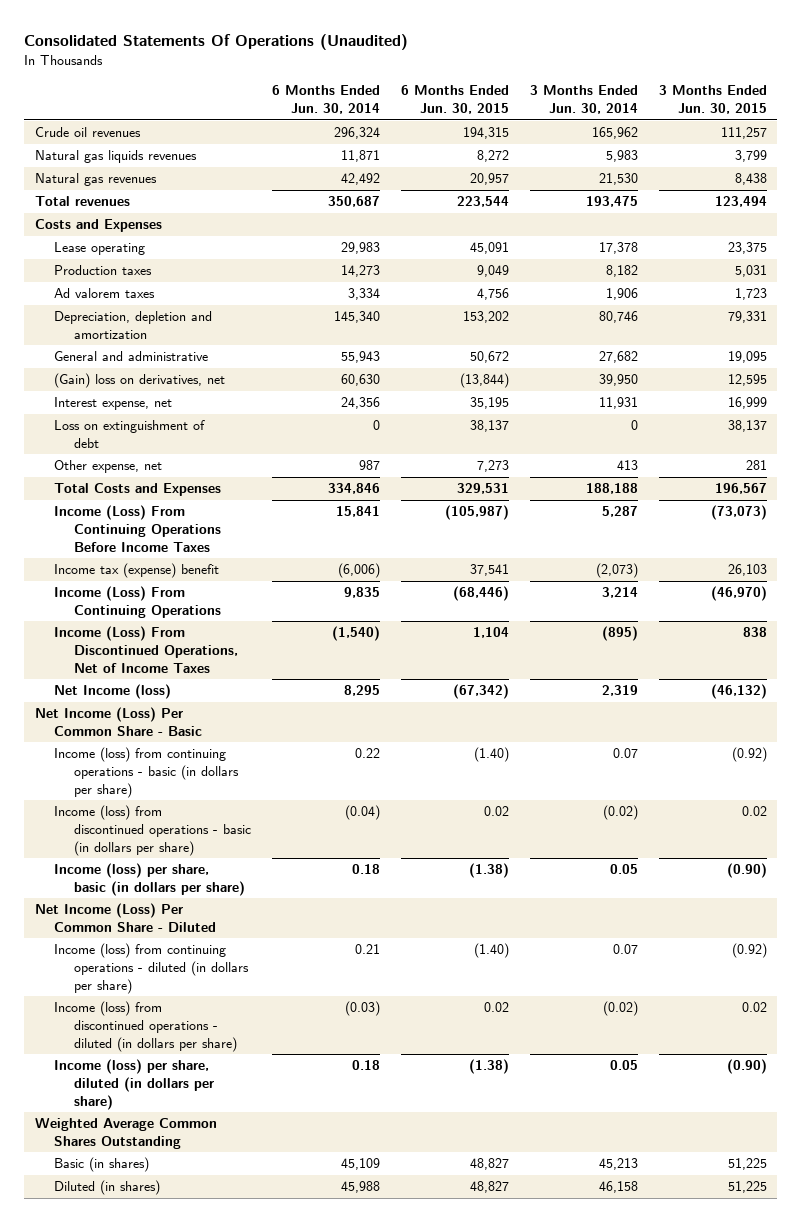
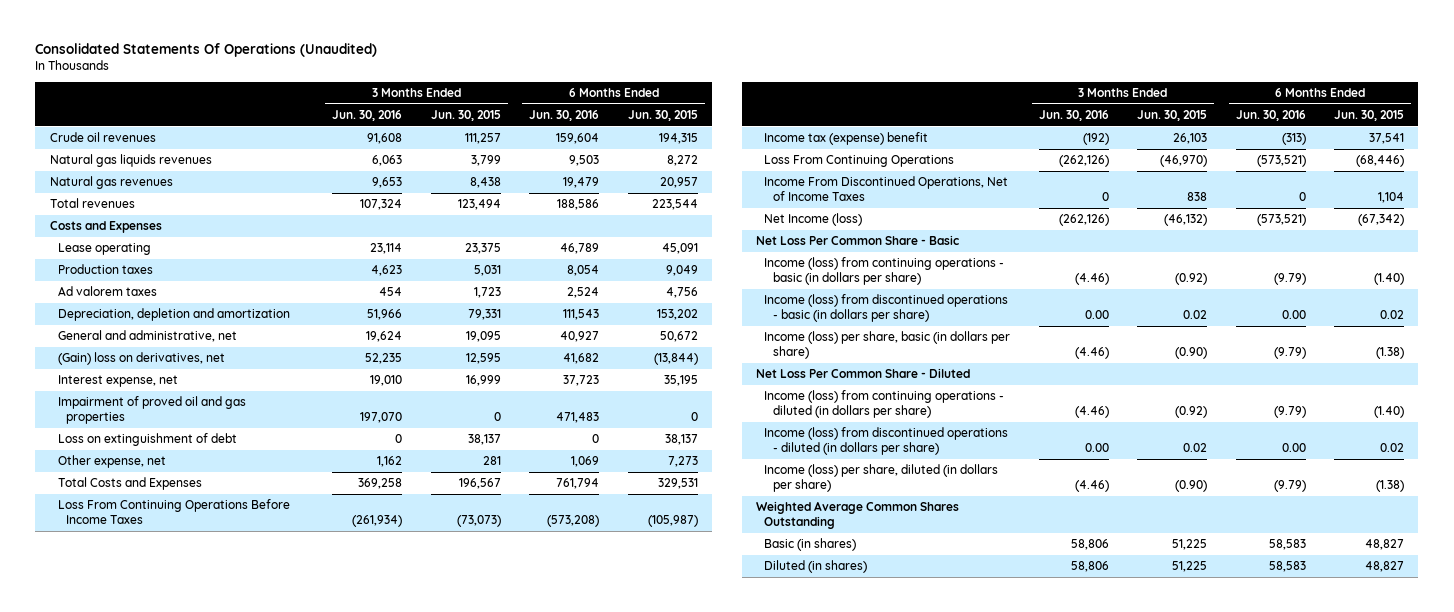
[272,85,381,115] 6 Months Ended Jun. 30, 2014 -> none
[529,85,638,115] 3 Months Ended Jun. 30, 2014 -> none
none -> [332,110,403,122] Jun. 30, 2016
none -> [529,110,600,122] Jun. 30, 2016
[54,351,209,362] General and administrative -> [57,330,237,343] General and administrative, net
none -> [57,396,246,425] Impairment of proved oil and gas properties
[54,505,222,552] Income (Loss) From Continuing Operations Before Income Taxes -> [57,499,290,525] Loss From Continuing Operations Before Income Taxes
[54,586,222,619] Income (Loss) From Continuing Operations -> [764,155,955,168] Loss From Continuing Operations
[54,626,239,673] Income (Loss) From Discontinued Operations, Net of Income Taxes -> [764,176,1009,202] Income From Discontinued Operations, Net of Income Taxes
[34,707,203,737] Net Income (Loss) Per Common Share - Basic -> [755,235,959,246] Net Loss Per Common Share - Basic
[34,903,217,933] Net Income (Loss) Per Common Share - Diluted -> [755,368,970,379] Net Loss Per Common Share - Diluted

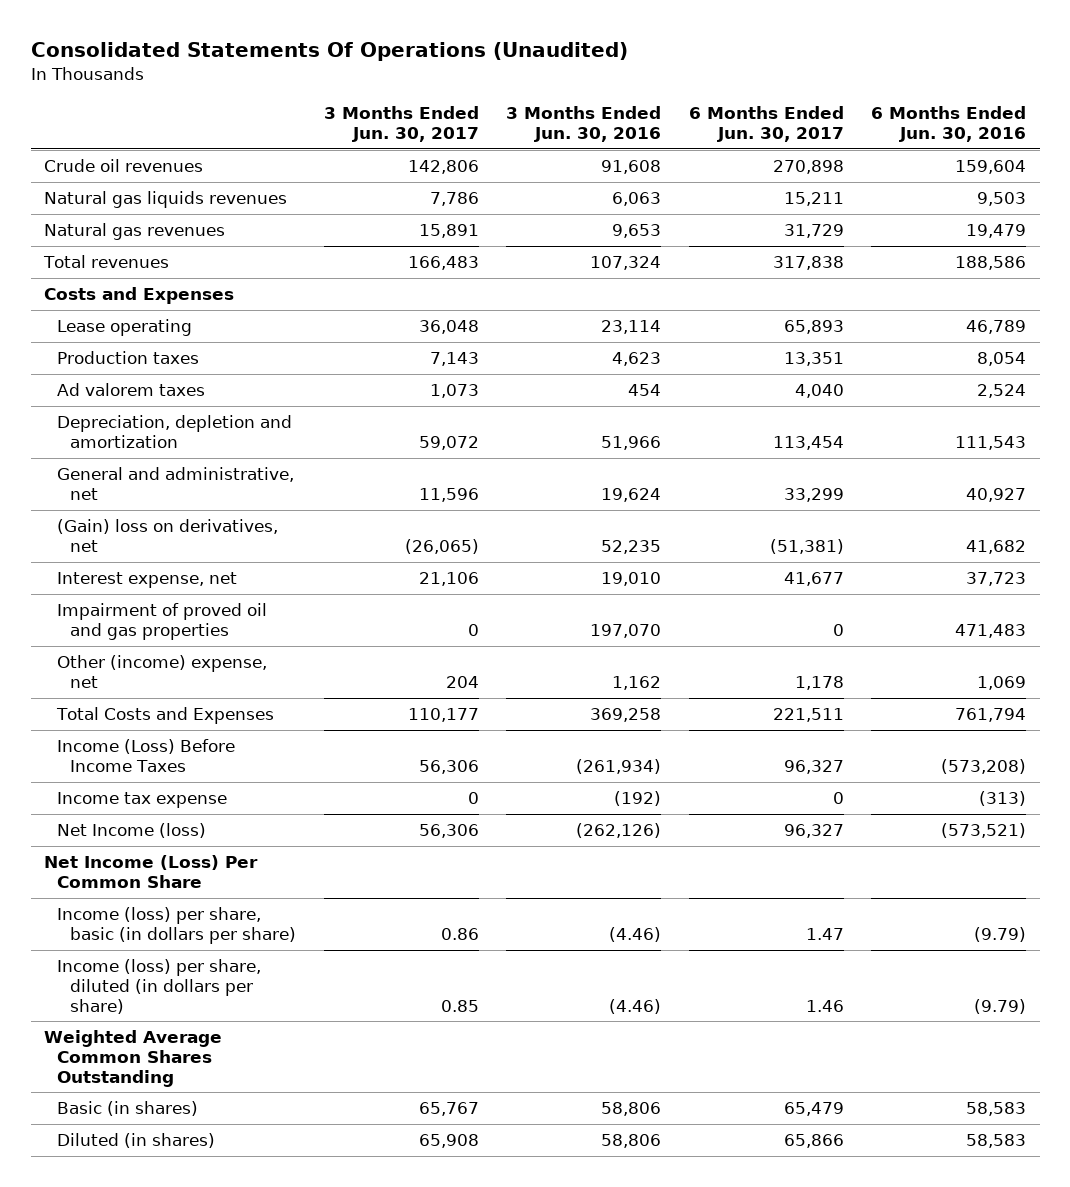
[430,110,501,122] Jun. 30, 2015 -> none
[627,110,698,122] Jun. 30, 2015 -> none
none -> [323,106,479,143] 3 Months Ended Jun. 30, 2017
none -> [688,106,844,143] 6 Months Ended Jun. 30, 2017
[57,433,237,447] Loss on extinguishment of debt -> none
[57,455,166,469] Other expense, net -> [57,655,268,688] Other (income) expense, net
[764,155,955,168] Loss From Continuing Operations -> none
[764,176,1009,202] Income From Discontinued Operations, Net of Income Taxes -> none
[57,499,290,525] Loss From Continuing Operations Before Income Taxes -> [57,739,236,772] Income (Loss) Before Income Taxes
[764,132,929,146] Income tax (expense) benefit -> [57,792,228,809] Income tax expense
[764,257,1005,286] Income (loss) from continuing operations - basic (in dollars per share) -> none
[764,294,1009,323] Income (loss) from discontinued operations - basic (in dollars per share) -> none
[755,235,959,246] Net Loss Per Common Share - Basic -> [44,855,259,888] Net Income (Loss) Per Common Share
[755,368,970,379] Net Loss Per Common Share - Diluted -> none
[764,390,1005,419] Income (loss) from continuing operations - diluted (in dollars per share) -> none
[764,427,1009,456] Income (loss) from discontinued operations - diluted (in dollars per share) -> none

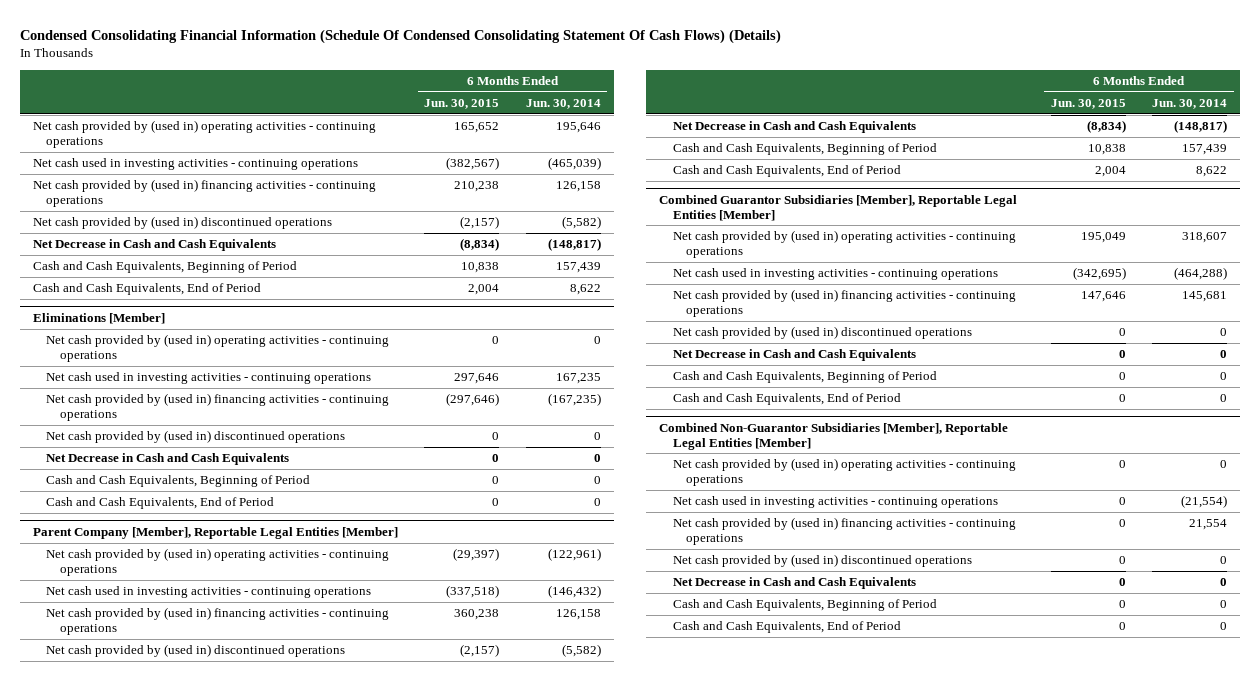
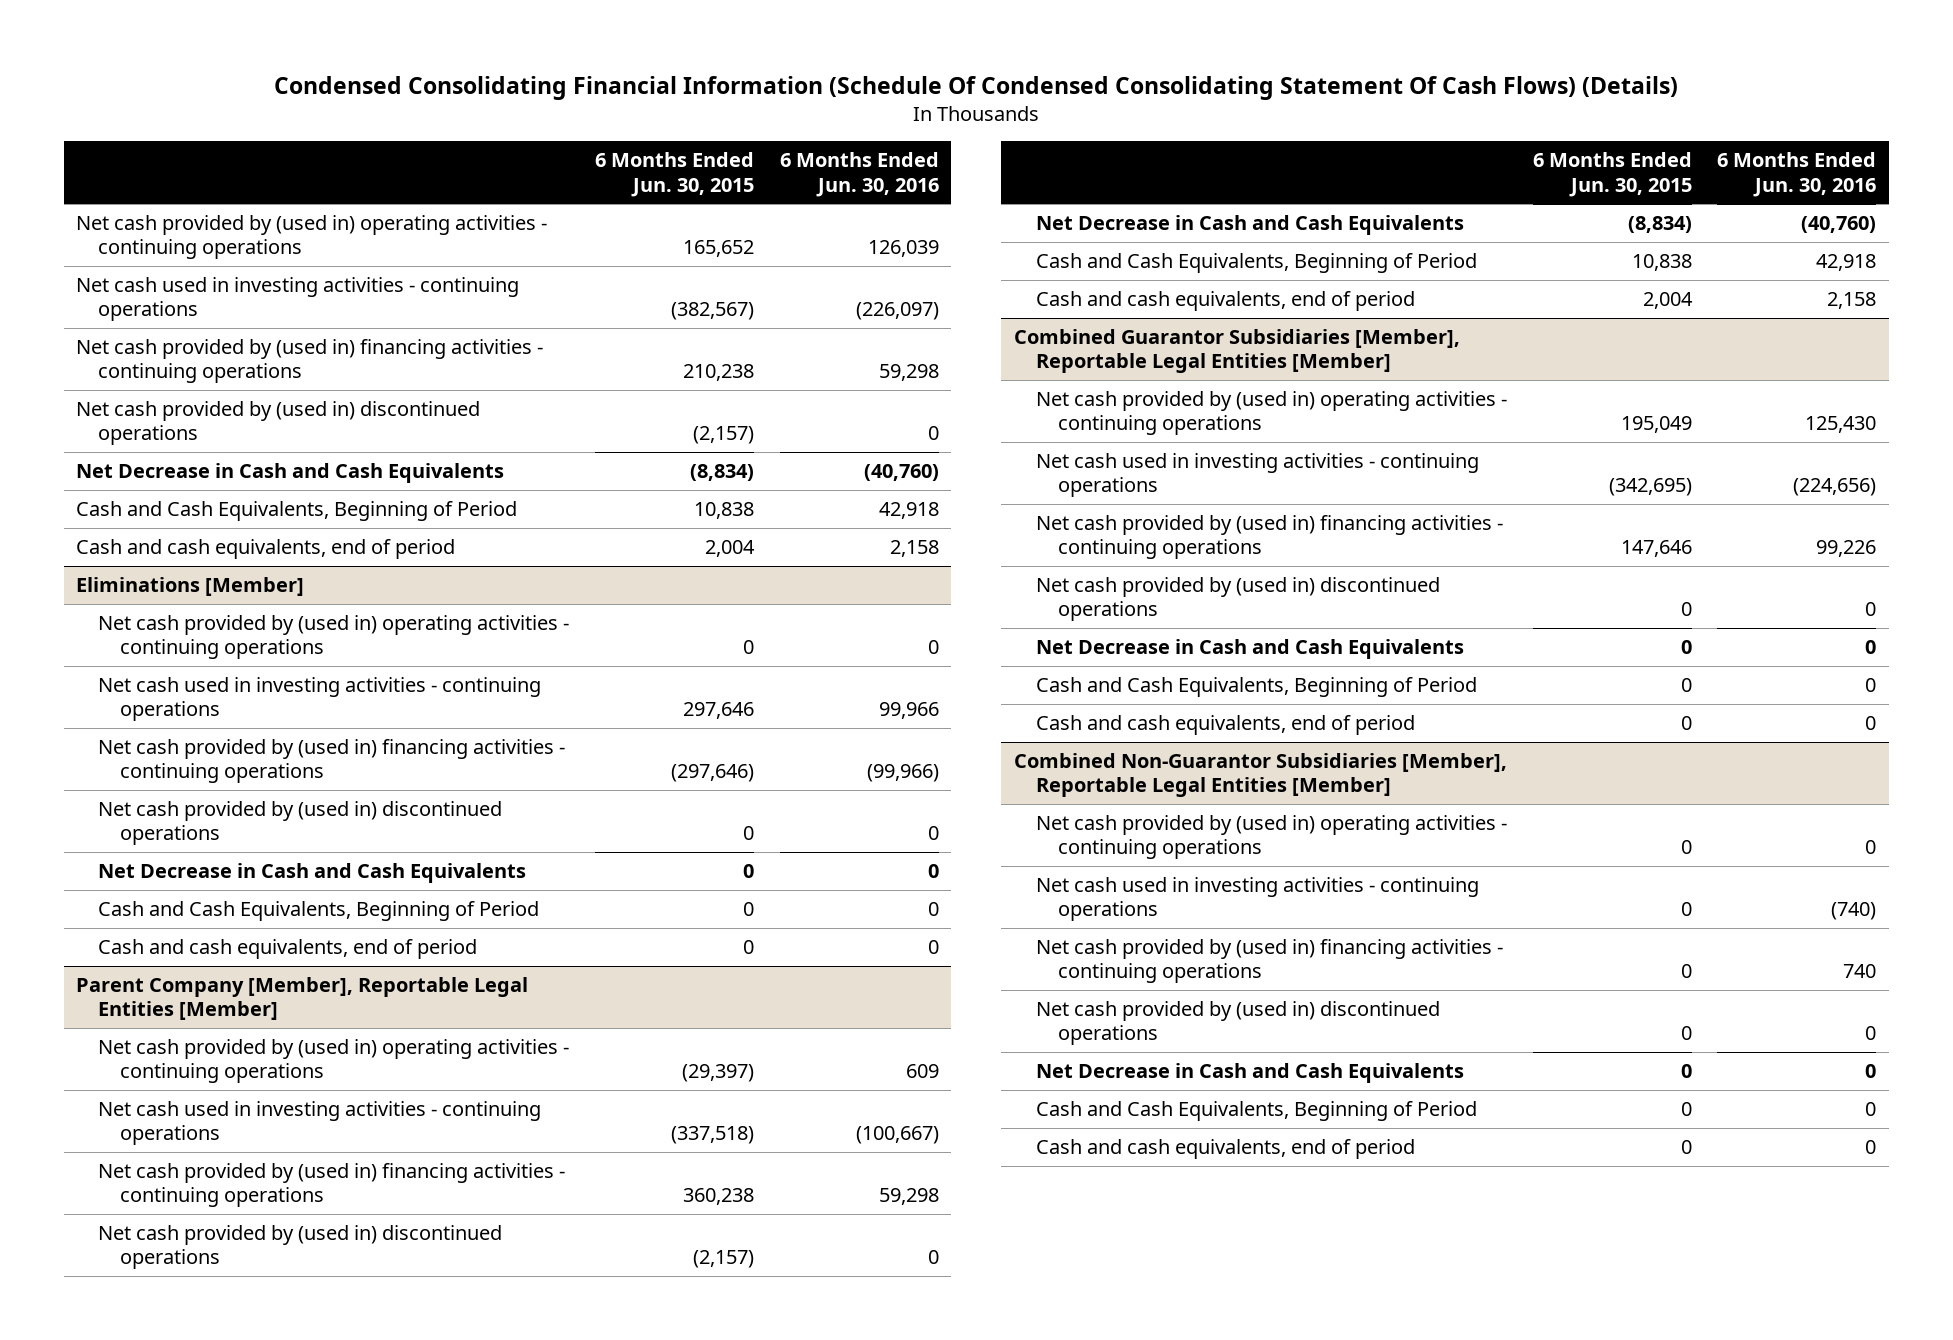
[525,99,601,110] Jun. 30, 2014 -> none
none -> [779,152,939,197] 6 Months Ended Jun. 30, 2016
[32,283,261,296] Cash and Cash Equivalents, End of Period -> [76,539,456,560] Cash and cash equivalents, end of period
[46,497,275,510] Cash and Cash Equivalents, End of Period -> [98,939,478,960] Cash and cash equivalents, end of period
[672,165,901,178] Cash and Cash Equivalents, End of Period -> [1035,291,1415,312] Cash and cash equivalents, end of period
[672,393,901,406] Cash and Cash Equivalents, End of Period -> [1035,715,1415,736] Cash and cash equivalents, end of period
[672,621,901,634] Cash and Cash Equivalents, End of Period -> [1035,1139,1415,1160] Cash and cash equivalents, end of period

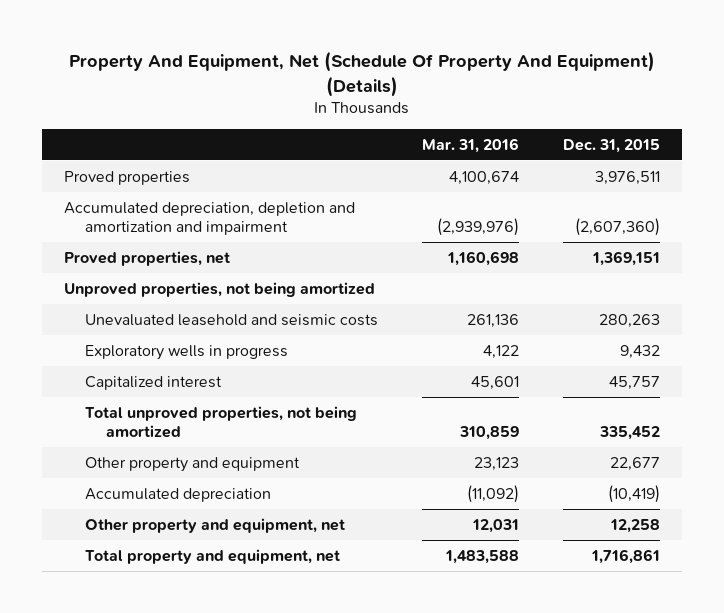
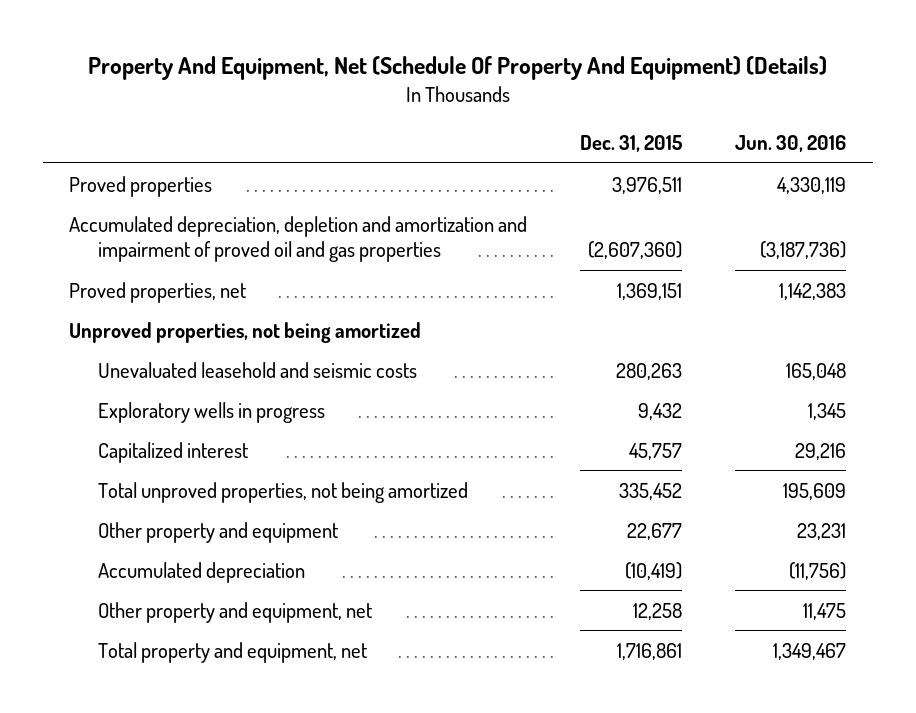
[422,137,520,153] Mar. 31, 2016 -> none
none -> [735,134,847,152] Jun. 30, 2016
[64,201,356,235] Accumulated depreciation, depletion and amortization and impairment -> [69,215,528,262] Accumulated depreciation, depletion and amortization and impairment of proved oil and gas properties

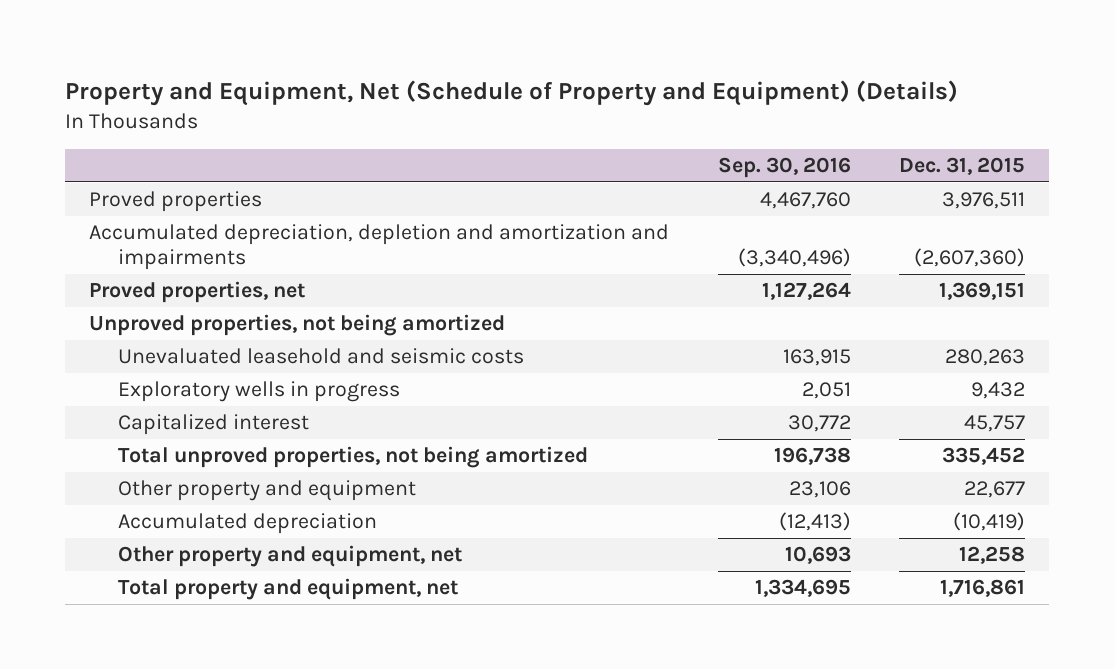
[87,56,827,81] Property And Equipment, Net (Schedule Of Property And Equipment) (Details) -> [65,79,959,106] Property and Equipment, Net (Schedule of Property and Equipment) (Details)
[735,134,847,152] Jun. 30, 2016 -> none
none -> [717,157,851,179] Sep. 30, 2016
[69,215,528,262] Accumulated depreciation, depletion and amortization and impairment of proved oil and gas properties -> [89,224,670,271] Accumulated depreciation, depletion and amortization and impairments

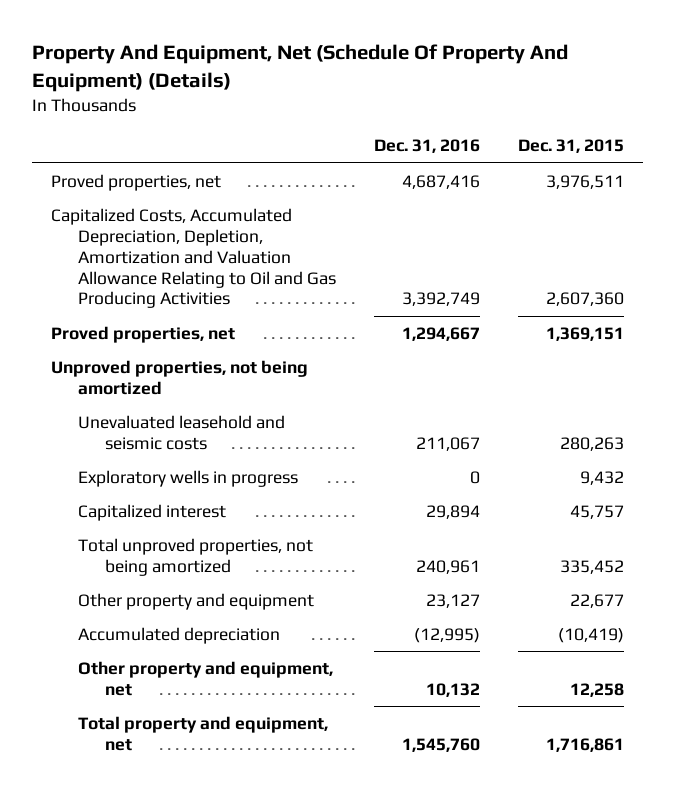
[65,79,959,106] Property and Equipment, Net (Schedule of Property and Equipment) (Details) -> [31,44,568,92] Property And Equipment, Net (Schedule Of Property And Equipment) (Details)
[717,157,851,179] Sep. 30, 2016 -> none
none -> [373,139,480,154] Dec. 31, 2016
[89,191,263,213] Proved properties -> [51,173,222,191] Proved properties, net
[89,224,670,271] Accumulated depreciation, depletion and amortization and impairments -> [51,207,336,309] Capitalized Costs, Accumulated Depreciation, Depletion, Amortization and Valuation Allowance Relating to Oil and Gas Producing Activities
[914,248,1026,268] (2,607,360) -> [545,292,624,307] 2,607,360

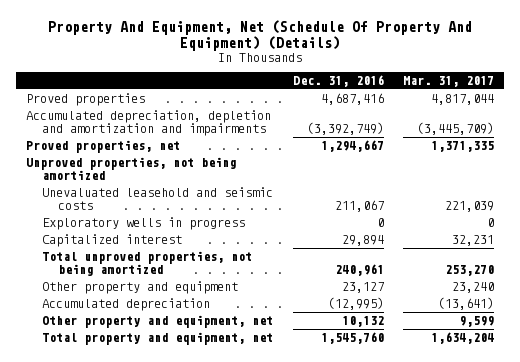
[517,139,624,154] Dec. 31, 2015 -> none
none -> [403,75,495,87] Mar. 31, 2017
[51,173,222,191] Proved properties, net -> [25,93,145,107] Proved properties
[51,207,336,309] Capitalized Costs, Accumulated Depreciation, Depletion, Amortization and Valuation Allowance Relating to Oil and Gas Producing Activities -> [25,110,271,137] Accumulated depreciation, depletion and amortization and impairments
[401,292,480,307] 3,392,749 -> [306,122,384,136] (3,392,749)

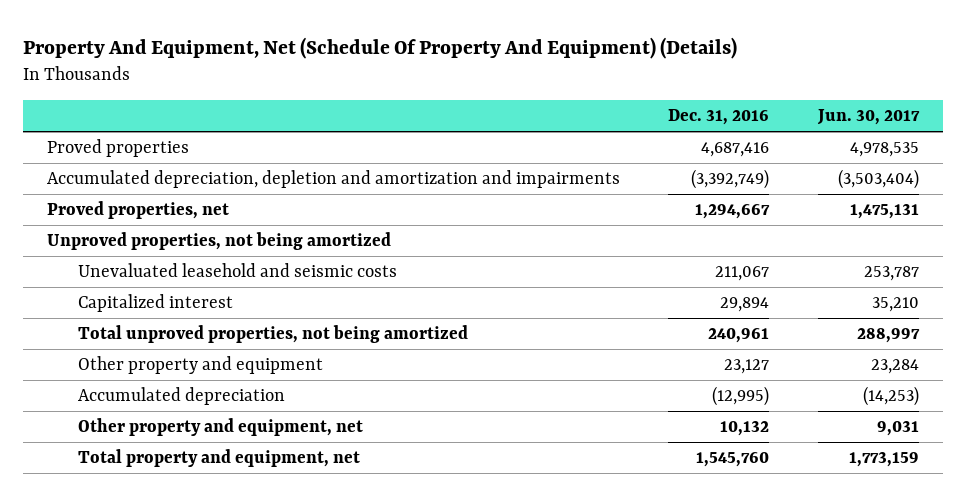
[403,75,495,87] Mar. 31, 2017 -> none
none -> [816,109,920,126] Jun. 30, 2017
[41,217,245,231] Exploratory wells in progress -> none

